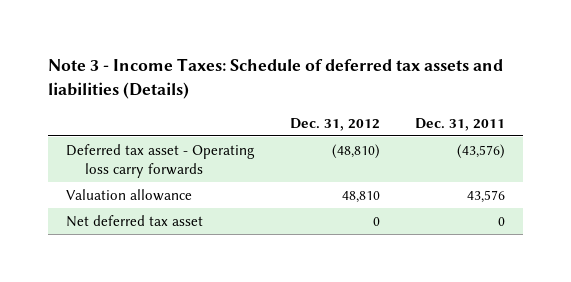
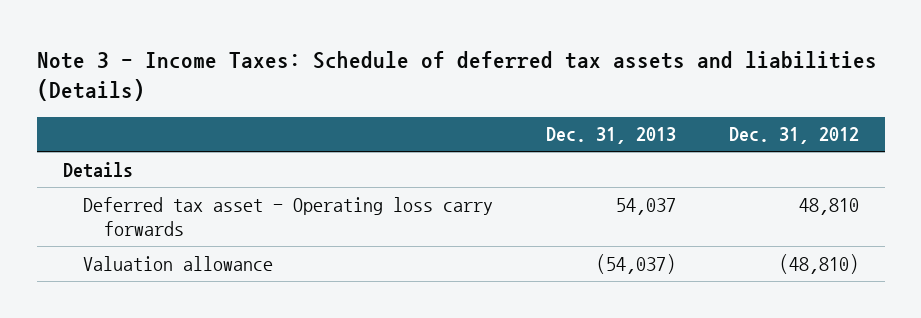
[415,117,506,131] Dec. 31, 2011 -> none
none -> [546,127,677,145] Dec. 31, 2013
[65,214,203,227] Net deferred tax asset -> none
none -> [62,161,133,178] Details
[331,143,380,159] (48,810) -> [798,197,859,215] 48,810
[341,190,380,203] 48,810 -> [778,253,859,274] (48,810)

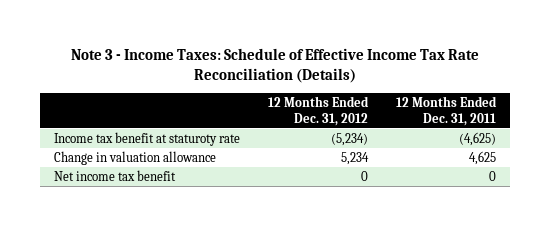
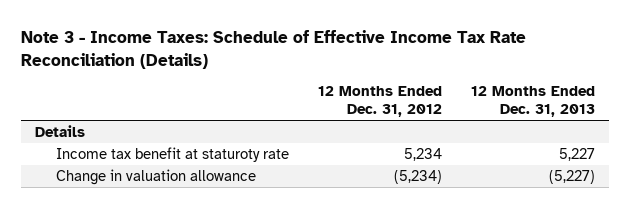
[395,96,497,126] 12 Months Ended Dec. 31, 2011 -> none
none -> [470,86,595,118] 12 Months Ended Dec. 31, 2013
[53,169,176,181] Net income tax benefit -> none
none -> [34,124,85,137] Details
[330,132,368,146] (5,234) -> [403,147,442,161] 5,234
[340,151,369,165] 5,234 -> [393,169,442,184] (5,234)

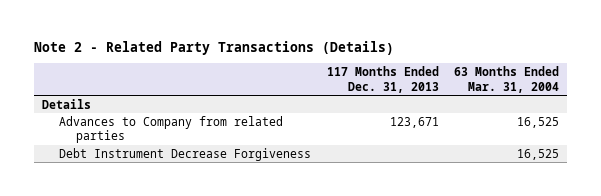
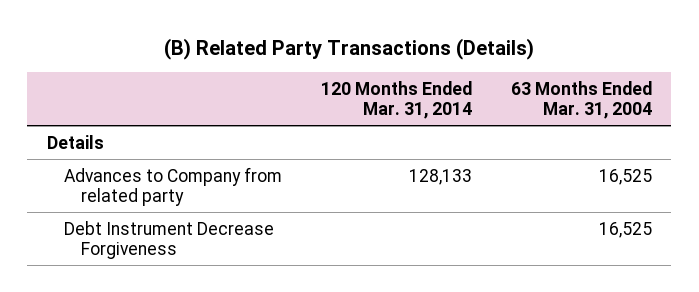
[34,40,395,55] Note 2 - Related Party Transactions (Details) -> [164,37,535,60] (B) Related Party Transactions (Details)
[326,66,439,93] 117 Months Ended Dec. 31, 2013 -> none
none -> [320,80,472,119] 120 Months Ended Mar. 31, 2014
[58,115,283,144] Advances to Company from related parties -> [63,166,282,207] Advances to Company from related party

